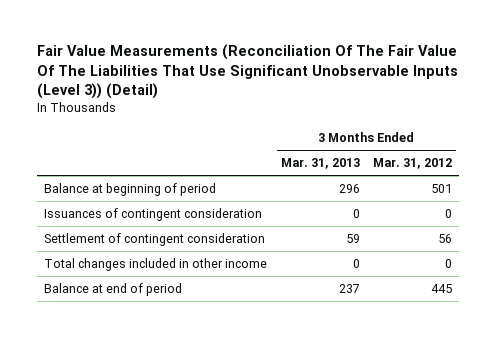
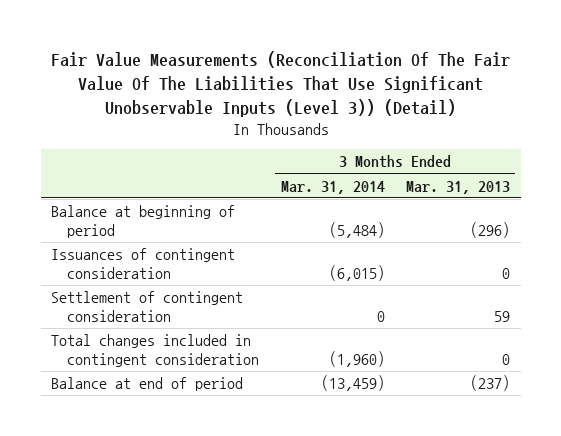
[373,158,453,170] Mar. 31, 2012 -> none
none -> [280,180,385,194] Mar. 31, 2014
[338,184,360,194] 296 -> [470,222,511,239] (296)
[43,258,267,272] Total changes included in other income -> [51,334,260,368] Total changes included in contingent consideration
[338,284,360,294] 237 -> [470,375,511,392] (237)

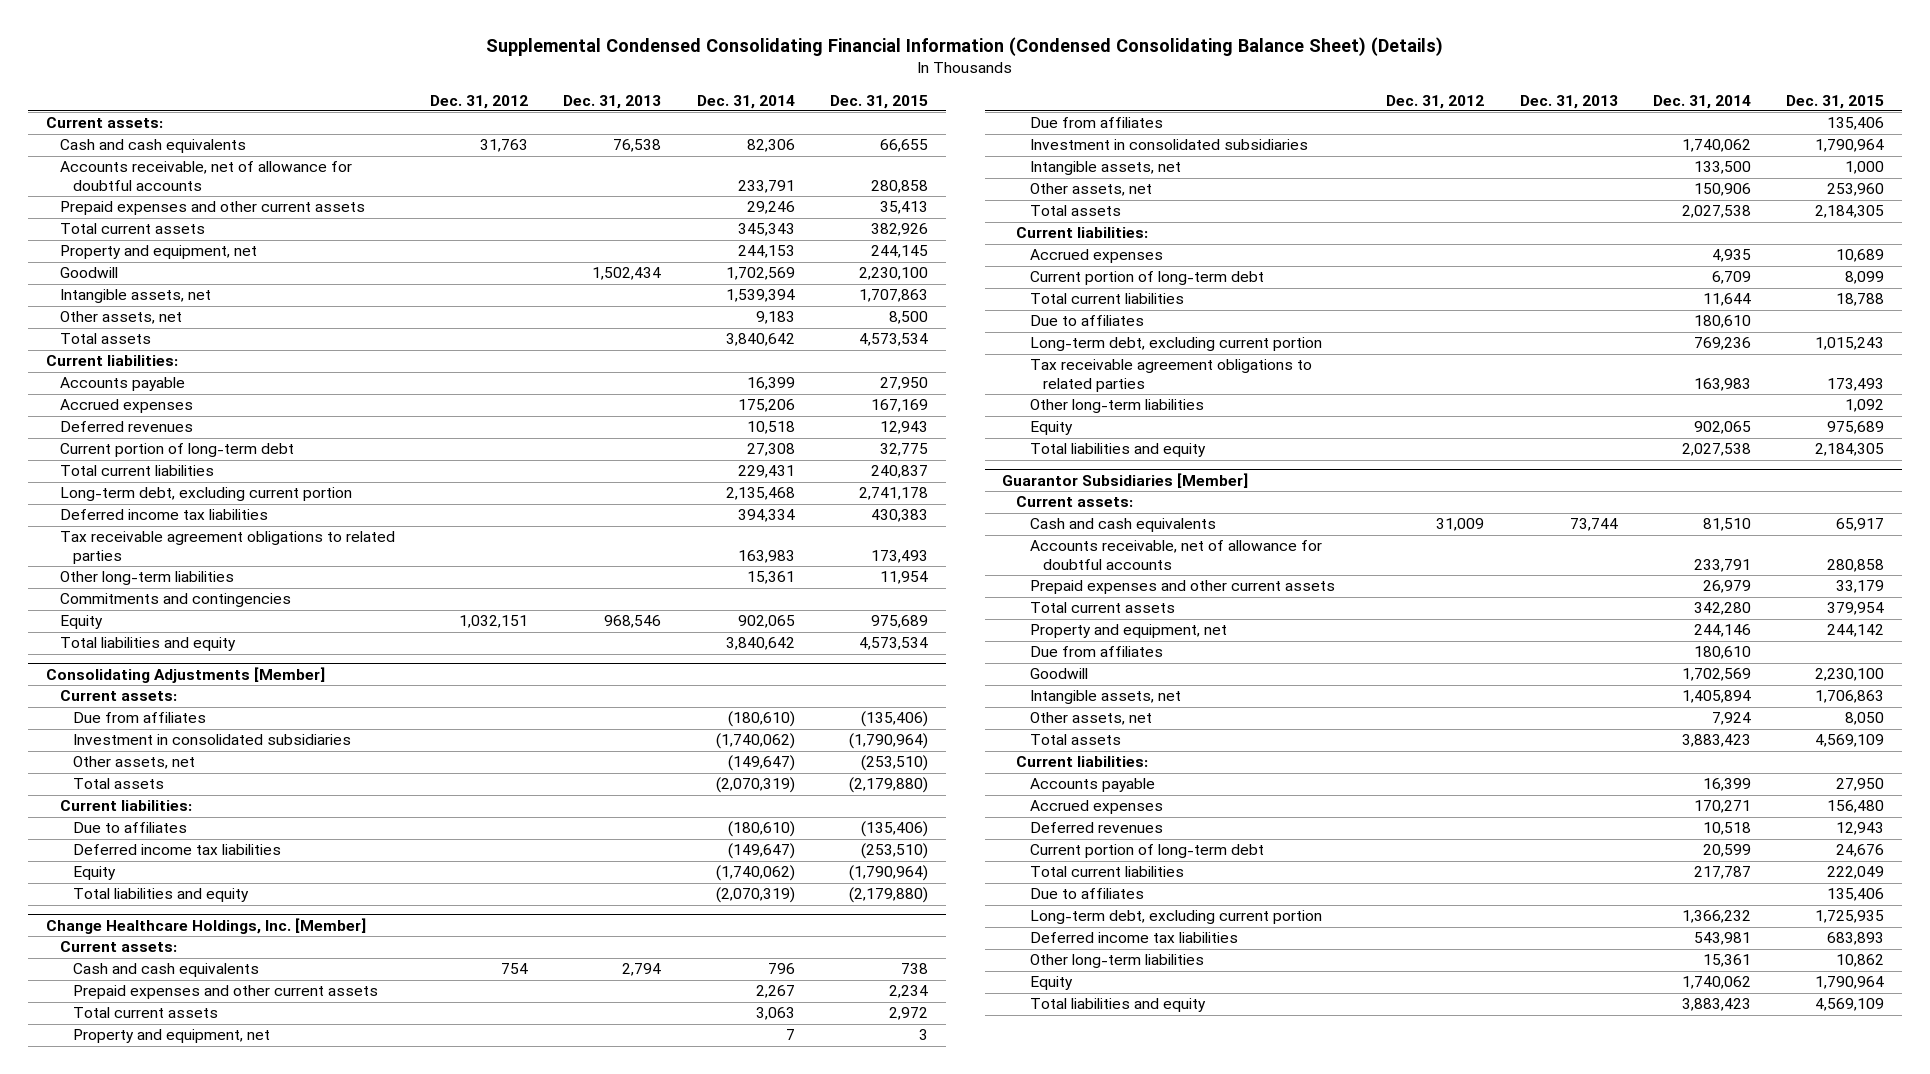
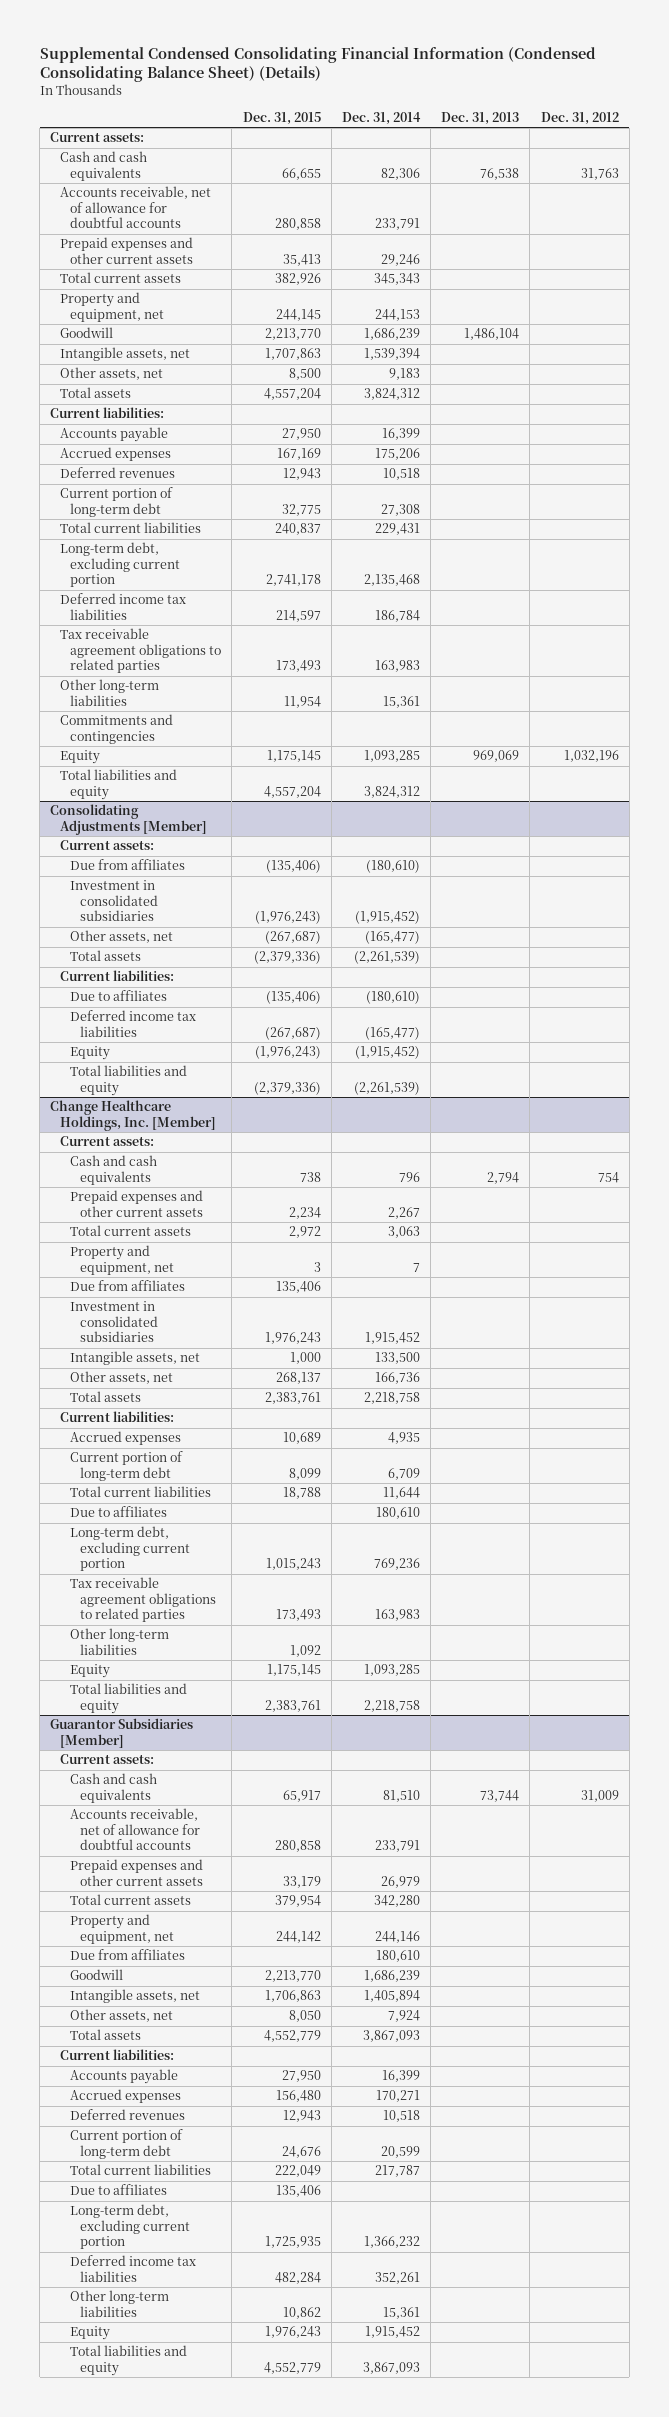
[592,267,662,281] 1,502,434 -> [464,328,520,341] 1,486,104
[725,267,795,281] 1,702,569 -> [363,328,420,341] 1,686,239
[858,267,928,281] 2,230,100 -> [264,328,321,341] 2,213,770
[725,333,795,347] 3,840,642 -> [363,388,420,401] 3,824,312
[858,333,928,347] 4,573,534 -> [263,388,321,401] 4,557,204
[737,509,795,523] 394,334 -> [374,609,420,622] 186,784
[870,509,928,523] 430,383 -> [275,609,321,622] 214,597
[458,615,528,629] 1,032,151 -> [563,750,619,763] 1,032,196
[604,615,662,629] 968,546 -> [473,750,520,763] 969,069
[737,615,795,629] 902,065 -> [363,750,420,763] 1,093,285
[870,615,928,629] 975,689 -> [266,750,321,763] 1,175,145
[725,637,795,651] 3,840,642 -> [363,785,420,798] 3,824,312
[858,637,928,651] 4,573,534 -> [263,785,321,798] 4,557,204
[715,733,795,750] (1,740,062) -> [354,911,420,925] (1,915,452)
[848,733,928,750] (1,790,964) -> [254,911,321,925] (1,976,243)
[727,755,795,772] (149,647) -> [364,931,420,945] (165,477)
[860,755,928,772] (253,510) -> [264,931,321,945] (267,687)
[715,777,795,794] (2,070,319) -> [353,951,420,965] (2,261,539)
[848,777,928,794] (2,179,880) -> [253,951,321,965] (2,379,336)
[727,843,795,860] (149,647) -> [364,1026,420,1040] (165,477)
[860,843,928,860] (253,510) -> [264,1026,321,1040] (267,687)
[715,865,795,882] (1,740,062) -> [354,1046,420,1060] (1,915,452)
[848,865,928,882] (1,790,964) -> [254,1046,321,1060] (1,976,243)
[715,887,795,904] (2,070,319) -> [353,1081,420,1095] (2,261,539)
[848,887,928,904] (2,179,880) -> [253,1081,321,1095] (2,379,336)
[1681,139,1751,153] 1,740,062 -> [364,1332,420,1345] 1,915,452
[1815,139,1885,153] 1,790,964 -> [264,1332,321,1345] 1,976,243
[1693,183,1751,197] 150,906 -> [374,1372,420,1385] 166,736
[1827,183,1885,197] 253,960 -> [275,1372,321,1385] 268,137
[1681,205,1751,219] 2,027,538 -> [363,1392,420,1405] 2,218,758
[1815,205,1885,219] 2,184,305 -> [264,1392,321,1405] 2,383,761
[1693,421,1751,435] 902,065 -> [363,1664,420,1677] 1,093,285
[1827,421,1885,435] 975,689 -> [266,1664,321,1677] 1,175,145
[1681,443,1751,457] 2,027,538 -> [363,1699,420,1712] 2,218,758
[1815,443,1885,457] 2,184,305 -> [264,1699,321,1712] 2,383,761
[1681,668,1751,682] 1,702,569 -> [363,1970,420,1983] 1,686,239
[1815,668,1885,682] 2,230,100 -> [264,1970,321,1983] 2,213,770
[1681,734,1751,748] 3,883,423 -> [362,2030,420,2043] 3,867,093
[1815,734,1885,748] 4,569,109 -> [263,2030,321,2043] 4,552,779
[1693,932,1751,946] 543,981 -> [374,2271,420,2284] 352,261
[1827,932,1885,946] 683,893 -> [274,2271,321,2284] 482,284
[1681,976,1751,990] 1,740,062 -> [364,2326,420,2339] 1,915,452
[1815,976,1885,990] 1,790,964 -> [264,2326,321,2339] 1,976,243
[1681,998,1751,1012] 3,883,423 -> [362,2361,420,2374] 3,867,093
[1815,998,1885,1012] 4,569,109 -> [263,2361,321,2374] 4,552,779

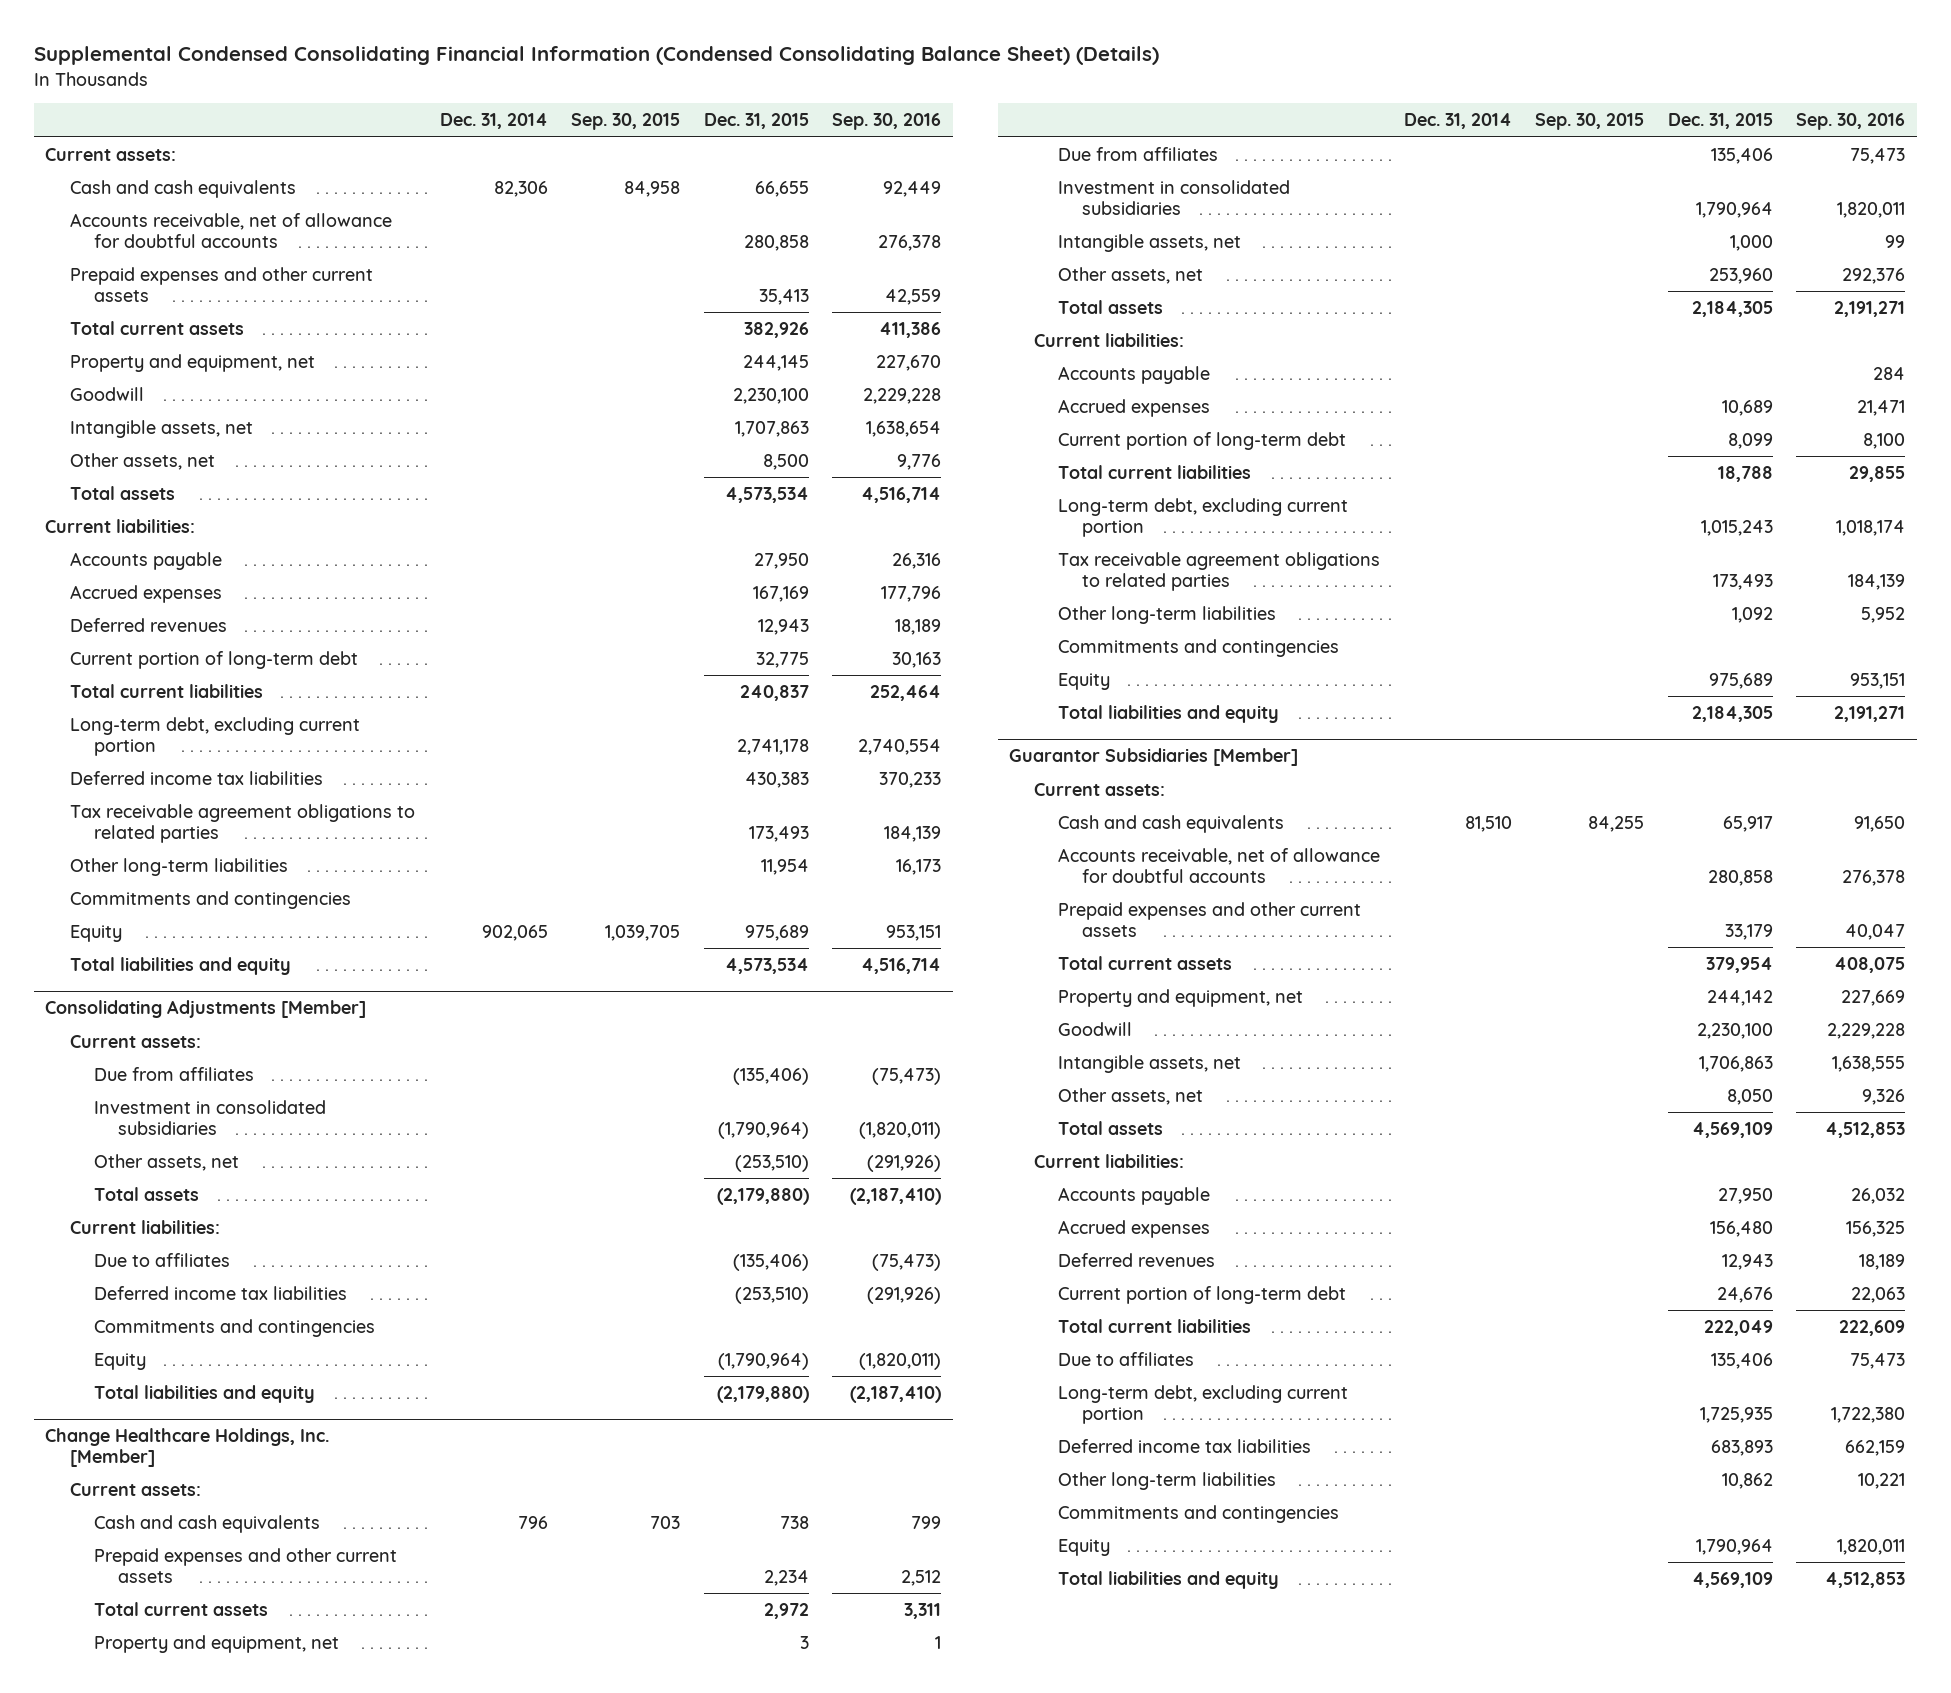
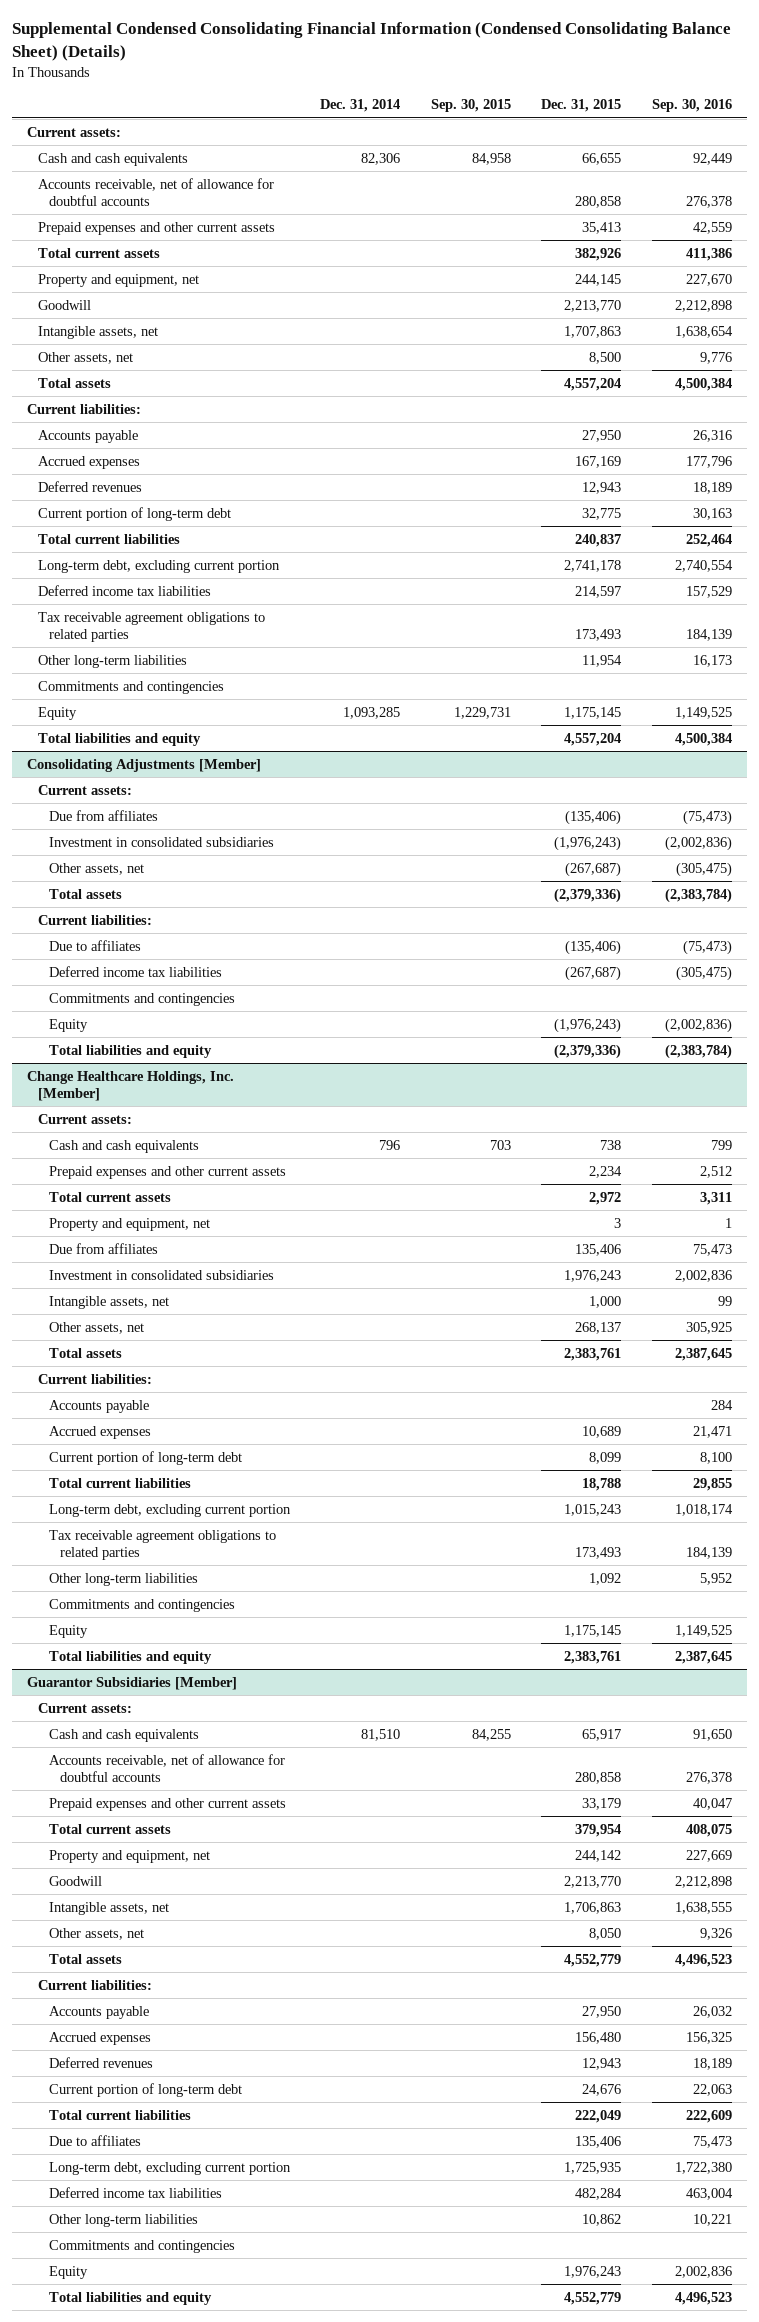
[732,388,809,405] 2,230,100 -> [564,299,622,312] 2,213,770
[863,388,942,405] 2,229,228 -> [674,299,732,312] 2,212,898
[724,487,809,504] 4,573,534 -> [564,377,622,391] 4,557,204
[861,487,942,504] 4,516,714 -> [674,377,732,391] 4,500,384
[744,772,809,789] 430,383 -> [575,585,622,598] 214,597
[879,772,942,789] 370,233 -> [685,585,732,598] 157,529
[481,925,548,942] 902,065 -> [343,706,401,719] 1,093,285
[605,925,681,942] 1,039,705 -> [453,706,511,719] 1,229,731
[744,925,809,942] 975,689 -> [564,706,622,719] 1,175,145
[886,925,942,942] 953,151 -> [674,706,732,719] 1,149,525
[724,958,809,975] 4,573,534 -> [564,732,622,746] 4,557,204
[861,958,942,975] 4,516,714 -> [674,732,732,746] 4,500,384
[717,1121,809,1139] (1,790,964) -> [554,835,622,851] (1,976,243)
[859,1121,942,1139] (1,820,011) -> [664,835,732,851] (2,002,836)
[734,1155,809,1173] (253,510) -> [565,861,622,877] (267,687)
[867,1155,942,1173] (291,926) -> [675,861,732,877] (305,475)
[716,1188,809,1206] (2,179,880) -> [554,887,622,903] (2,379,336)
[850,1188,942,1206] (2,187,410) -> [664,887,732,903] (2,383,784)
[734,1287,809,1305] (253,510) -> [565,965,622,981] (267,687)
[867,1287,942,1305] (291,926) -> [675,965,732,981] (305,475)
[717,1353,809,1371] (1,790,964) -> [554,1017,622,1033] (1,976,243)
[859,1353,942,1371] (1,820,011) -> [664,1017,732,1033] (2,002,836)
[716,1386,809,1404] (2,179,880) -> [554,1043,622,1059] (2,379,336)
[850,1386,942,1404] (2,187,410) -> [664,1043,732,1059] (2,383,784)
[1695,201,1773,218] 1,790,964 -> [564,1269,622,1282] 1,976,243
[1837,201,1906,218] 1,820,011 -> [674,1269,732,1282] 2,002,836
[1708,268,1773,285] 253,960 -> [575,1321,622,1334] 268,137
[1842,268,1906,285] 292,376 -> [685,1321,732,1334] 305,925
[1691,301,1773,318] 2,184,305 -> [564,1347,622,1361] 2,383,761
[1834,301,1906,318] 2,191,271 -> [674,1347,732,1361] 2,387,645
[1708,673,1773,690] 975,689 -> [564,1624,622,1637] 1,175,145
[1850,673,1906,690] 953,151 -> [674,1624,732,1637] 1,149,525
[1691,706,1773,723] 2,184,305 -> [564,1650,622,1664] 2,383,761
[1834,706,1906,723] 2,191,271 -> [674,1650,732,1664] 2,387,645
[1696,1023,1773,1040] 2,230,100 -> [564,1875,622,1888] 2,213,770
[1827,1023,1906,1040] 2,229,228 -> [674,1875,732,1888] 2,212,898
[1691,1122,1773,1139] 4,569,109 -> [564,1953,622,1967] 4,552,779
[1825,1122,1906,1139] 4,512,853 -> [674,1953,732,1967] 4,496,523
[1710,1440,1773,1457] 683,893 -> [575,2187,623,2200] 482,284
[1845,1440,1906,1457] 662,159 -> [685,2187,733,2200] 463,004
[1695,1539,1773,1556] 1,790,964 -> [564,2265,622,2278] 1,976,243
[1837,1539,1906,1556] 1,820,011 -> [674,2265,732,2278] 2,002,836
[1691,1572,1773,1589] 4,569,109 -> [564,2291,622,2305] 4,552,779
[1825,1572,1906,1589] 4,512,853 -> [674,2291,732,2305] 4,496,523

